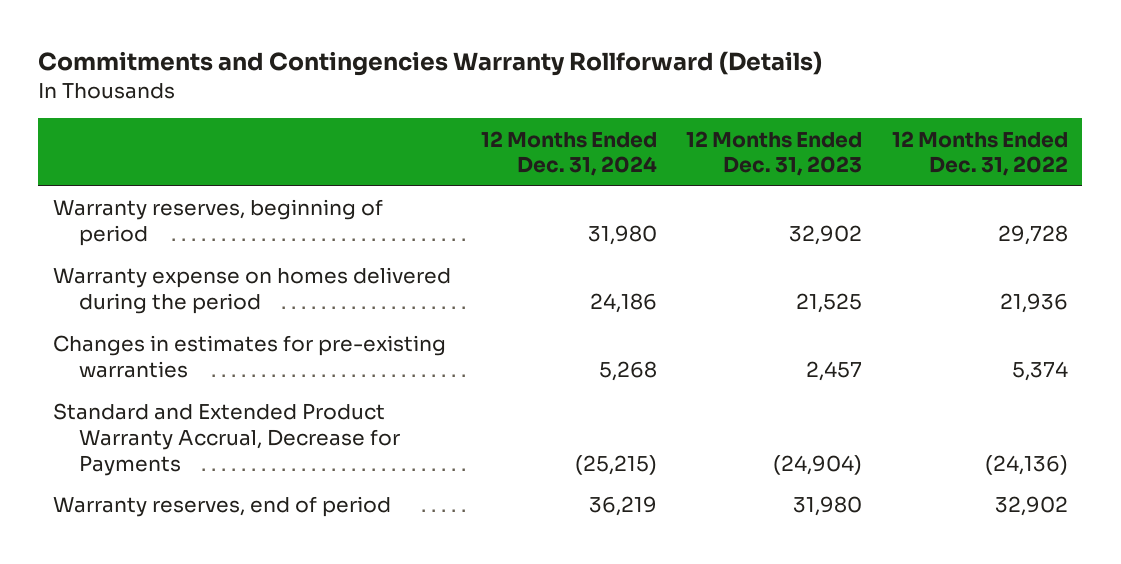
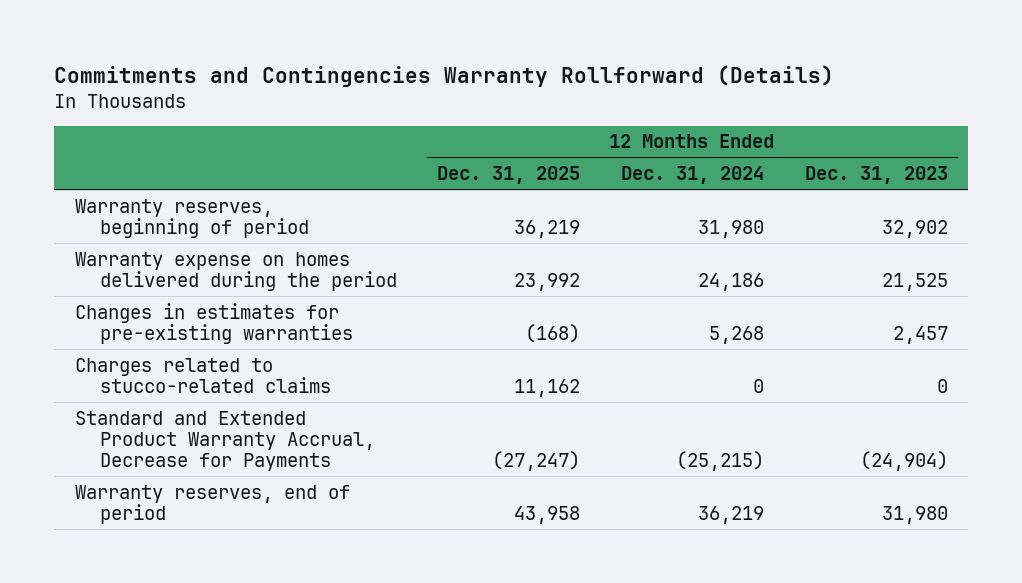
[891,130,1068,177] 12 Months Ended Dec. 31, 2022 -> none
none -> [437,166,581,185] Dec. 31, 2025
none -> [74,357,331,393] Charges related to stucco-related claims

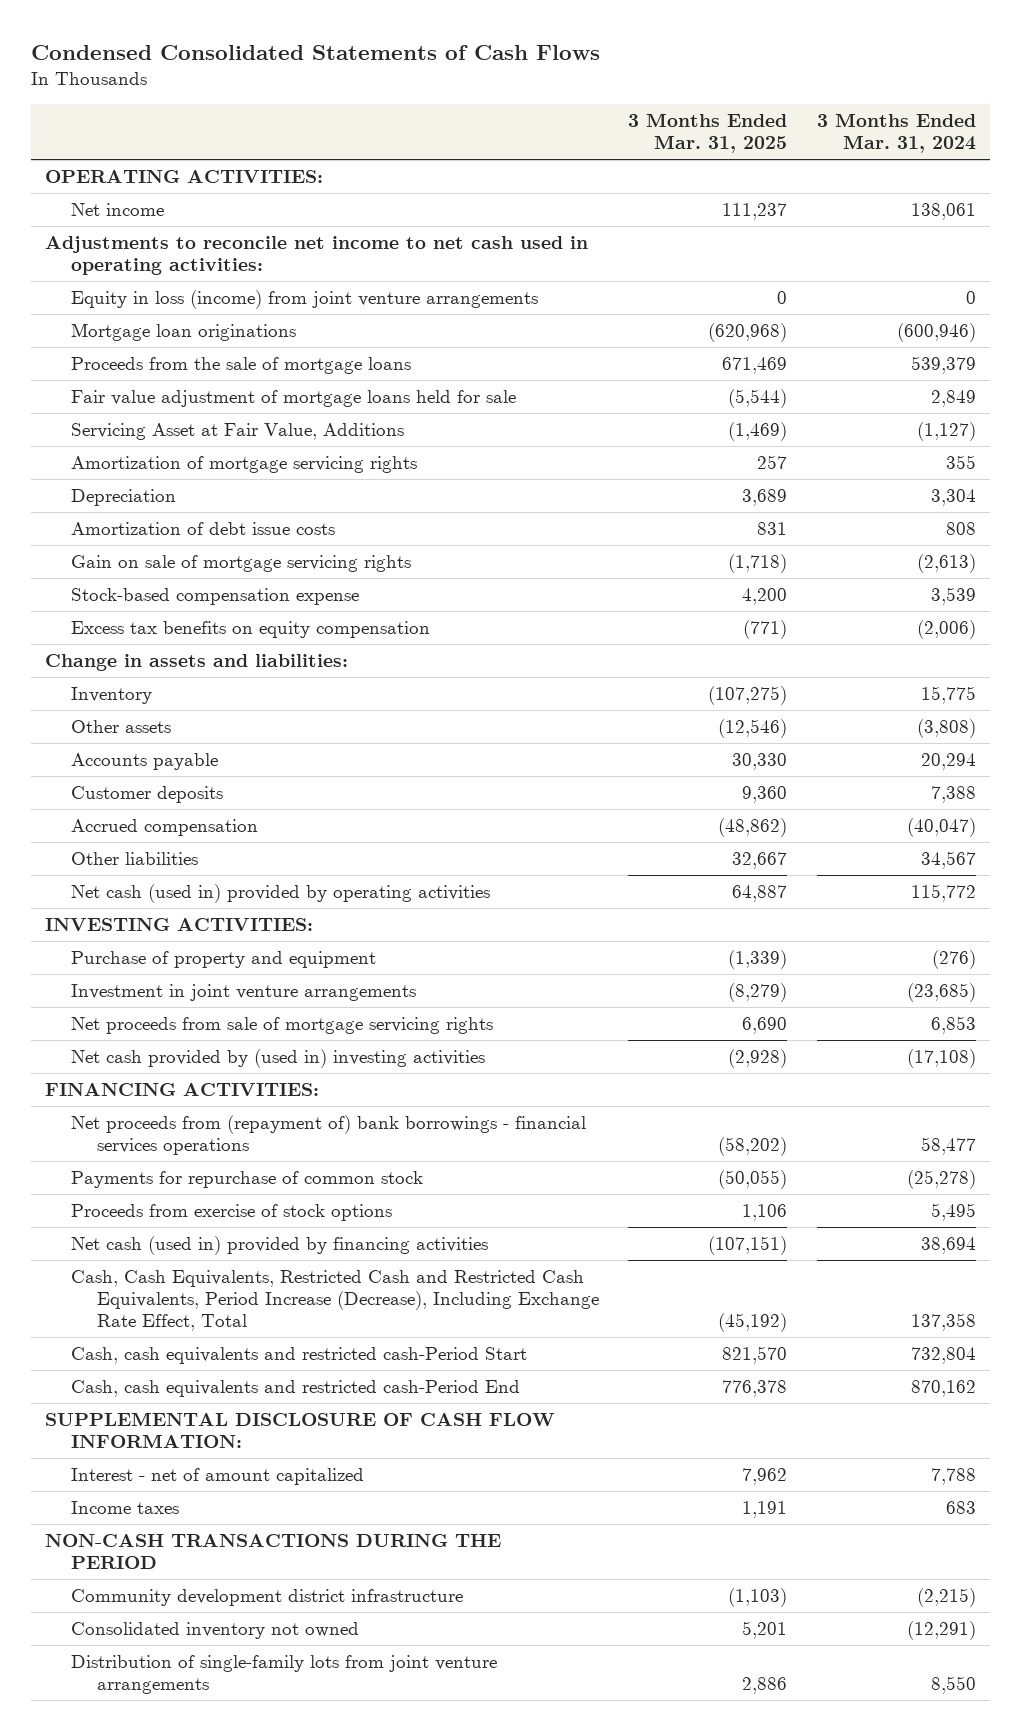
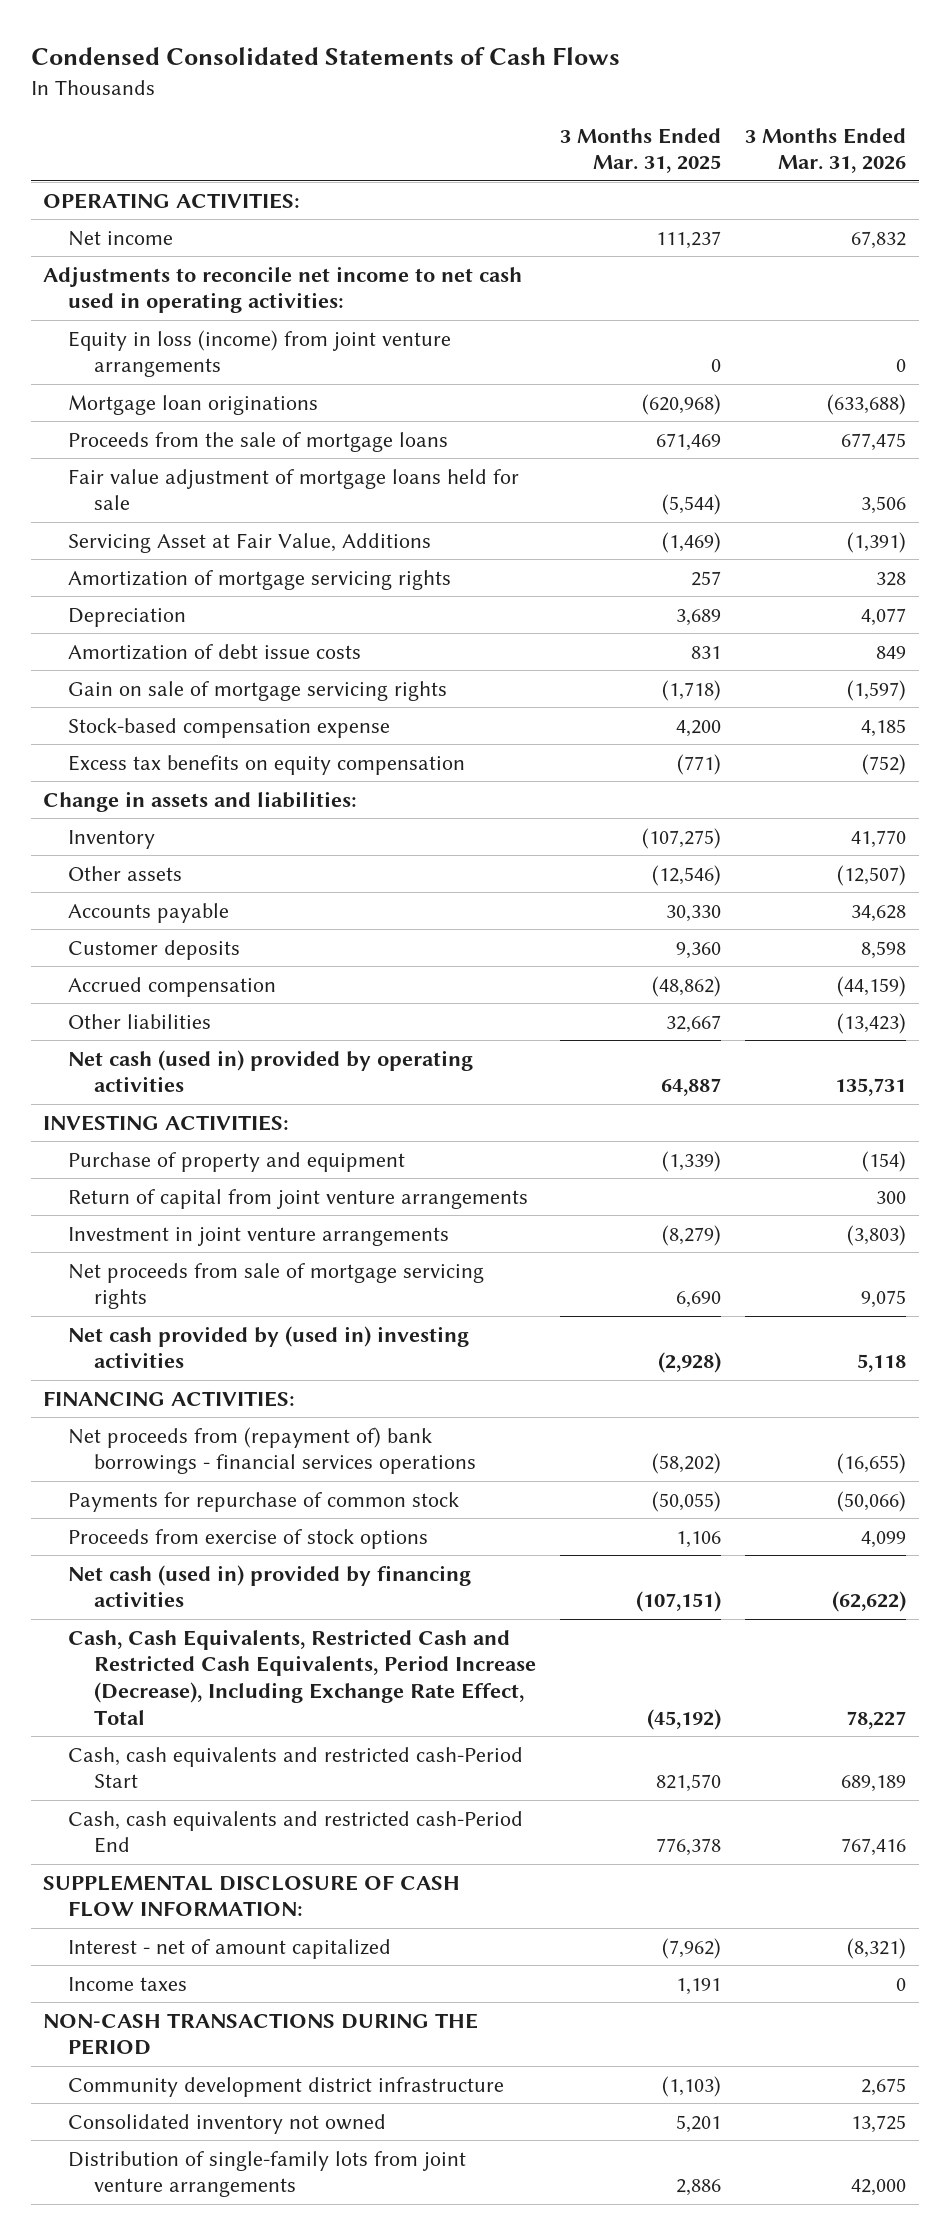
[816,112,976,154] 3 Months Ended Mar. 31, 2024 -> none
none -> [745,127,907,174] 3 Months Ended Mar. 31, 2026
none -> [68,1188,529,1209] Return of capital from joint venture arrangements
[742,1467,788,1485] 7,962 -> [661,1937,721,1959] (7,962)

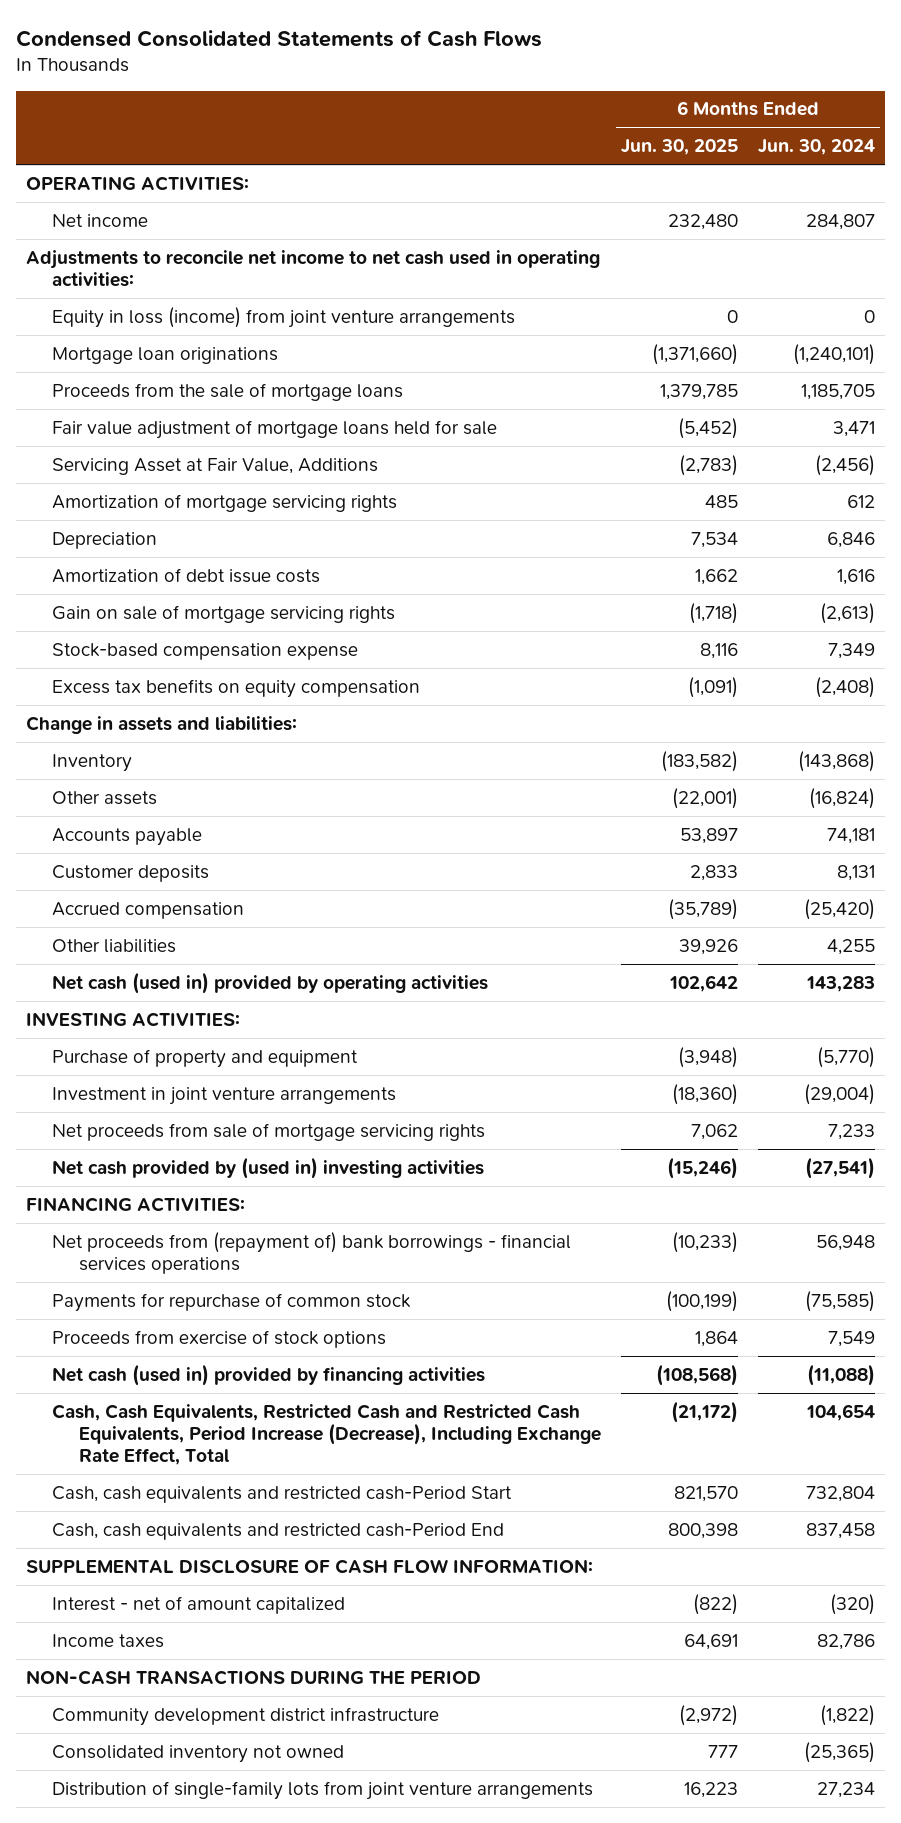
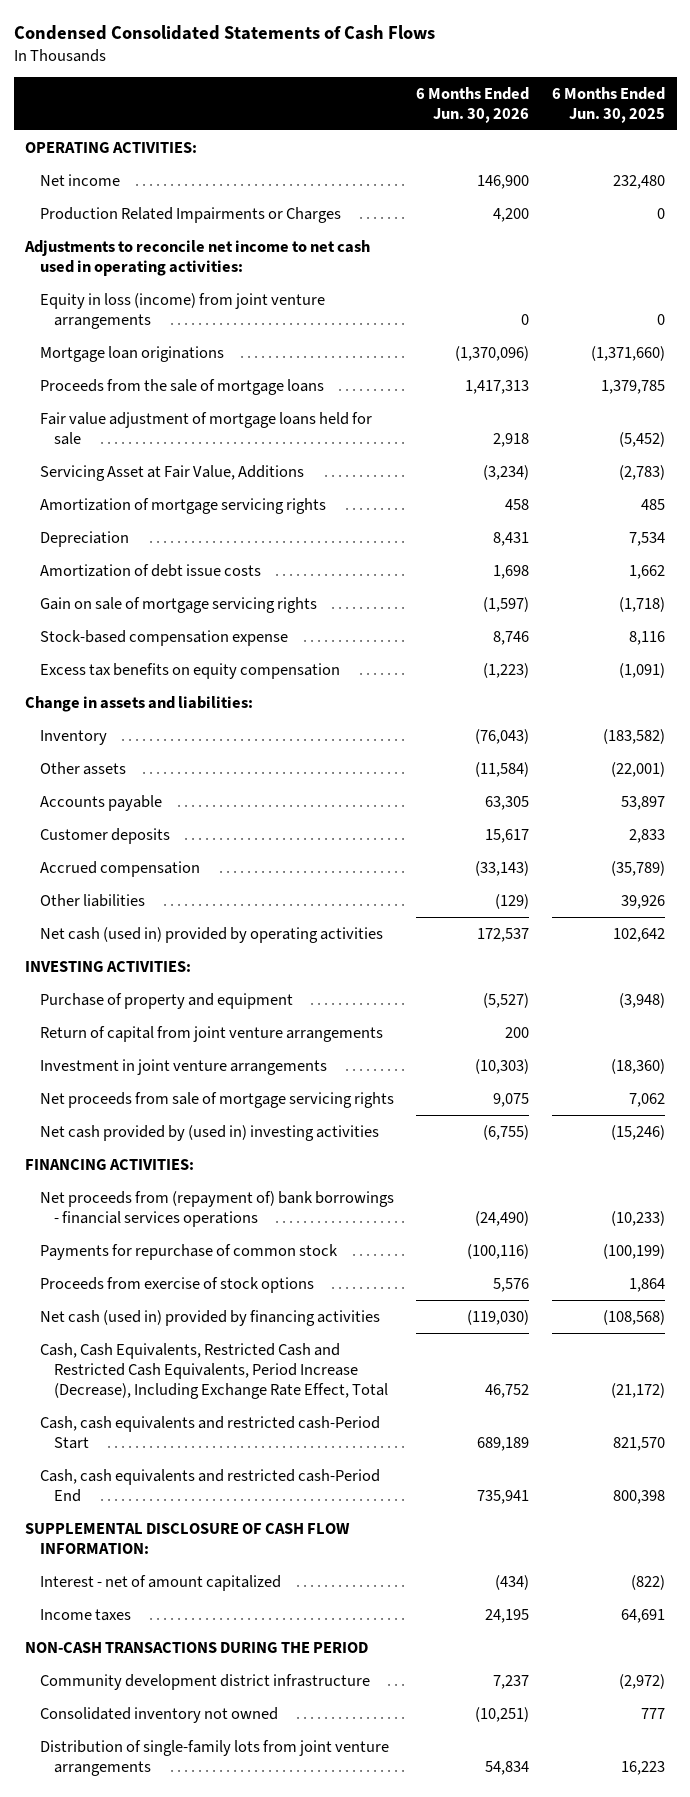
[758,139,876,156] Jun. 30, 2024 -> none
none -> [416,86,530,123] 6 Months Ended Jun. 30, 2026
none -> [39,206,341,223] Production Related Impairments or Charges
none -> [39,1025,383,1042] Return of capital from joint venture arrangements

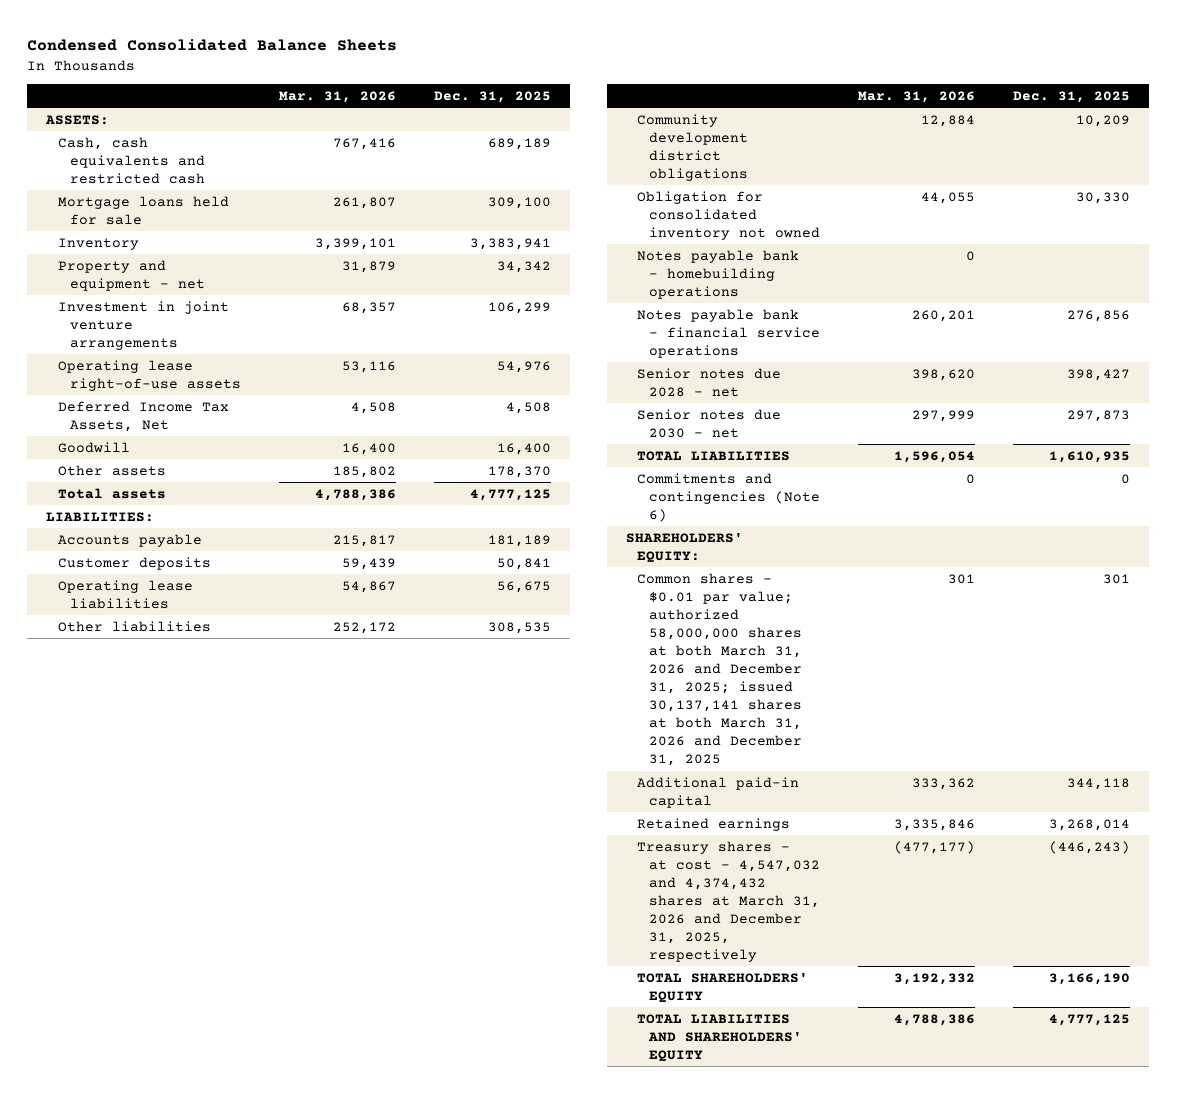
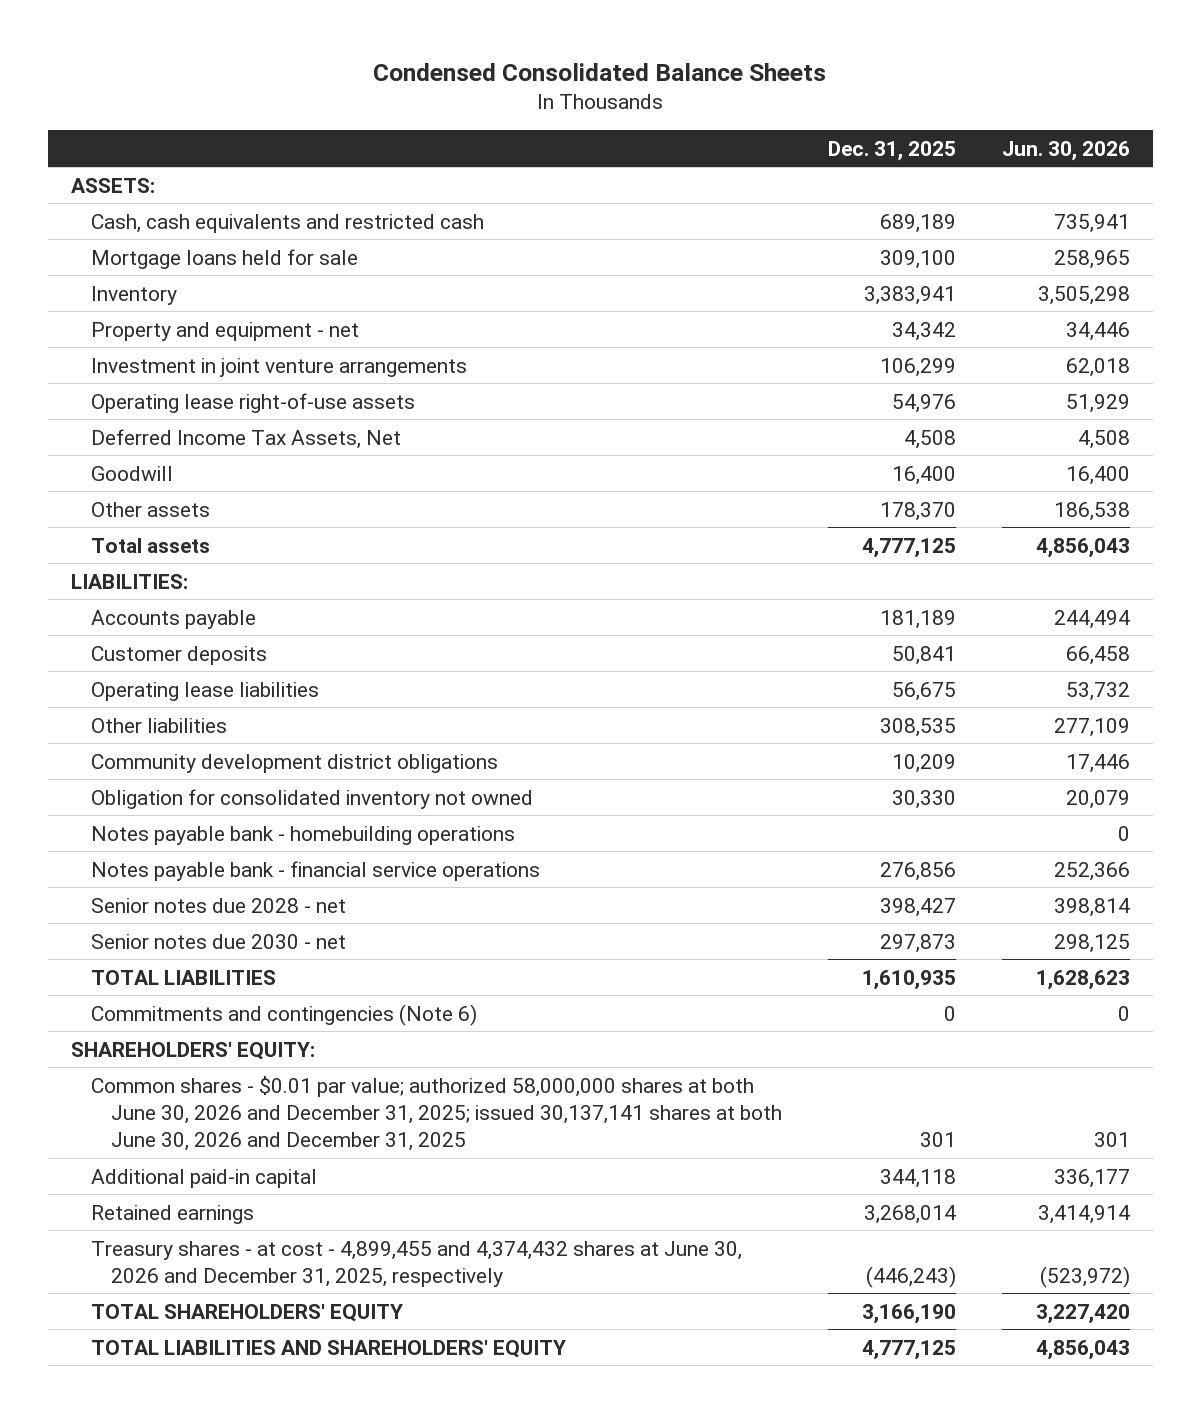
[278,90,396,103] Mar. 31, 2026 -> none
none -> [1001,140,1130,161] Jun. 30, 2026
[637,572,802,767] Common shares - $0.01 par value; authorized 58,000,000 shares at both March 31, 2026 and December 31, 2025; issued 30,137,141 shares at both March 31, 2026 and December 31, 2025 -> [90,1075,783,1151] Common shares - $0.01 par value; authorized 58,000,000 shares at both June 30, 2026 and December 31, 2025; issued 30,137,141 shares at both June 30, 2026 and December 31, 2025
[637,840,820,962] Treasury shares - at cost - 4,547,032 and 4,374,432 shares at March 31, 2026 and December 31, 2025, respectively -> [90,1240,742,1287] Treasury shares - at cost - 4,899,455 and 4,374,432 shares at June 30, 2026 and December 31, 2025, respectively

